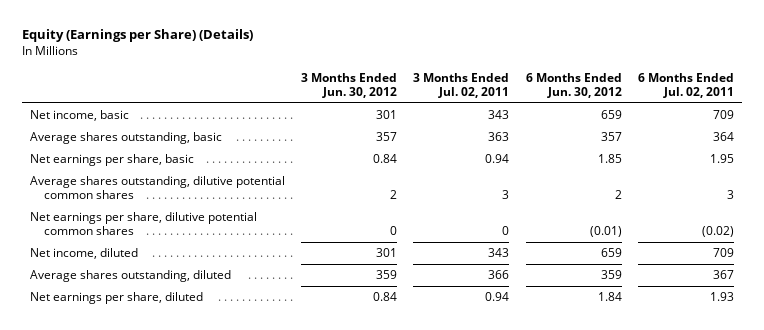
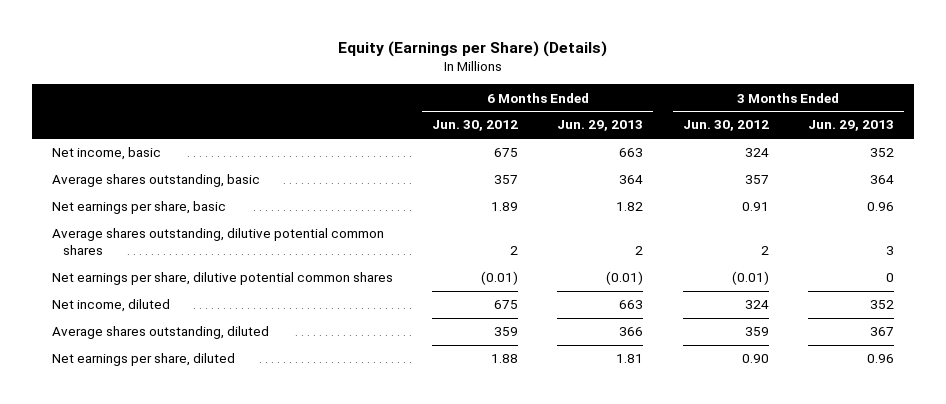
[413,72,510,98] 3 Months Ended Jul. 02, 2011 -> none
[637,72,734,98] 6 Months Ended Jul. 02, 2011 -> none
none -> [557,120,644,132] Jun. 29, 2013
none -> [808,120,895,132] Jun. 29, 2013
[375,110,397,120] 301 -> [744,148,769,158] 324
[600,110,622,120] 659 -> [494,148,519,158] 675
[372,154,397,164] 0.84 -> [741,202,769,212] 0.91
[597,154,622,164] 1.85 -> [491,202,519,212] 1.89
[389,226,397,236] 0 -> [731,271,769,286] (0.01)
[375,248,397,258] 301 -> [744,300,769,310] 324
[600,248,622,258] 659 -> [494,300,519,310] 675
[372,292,397,302] 0.84 -> [741,354,769,364] 0.90
[597,292,622,302] 1.84 -> [491,354,519,364] 1.88

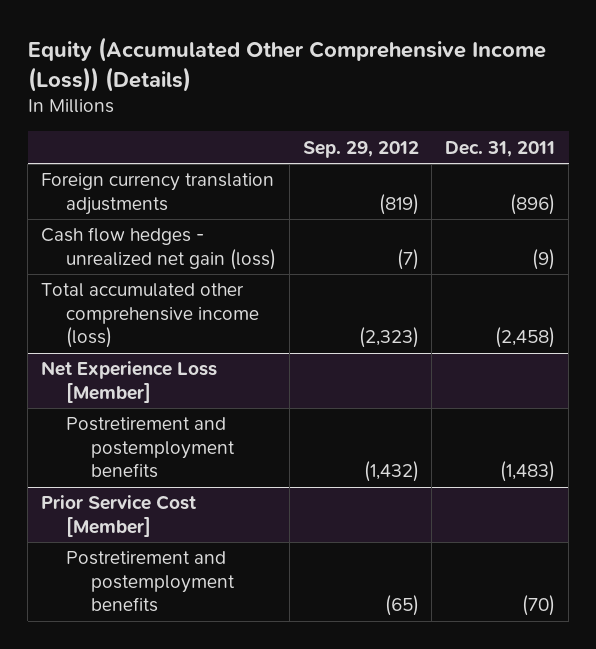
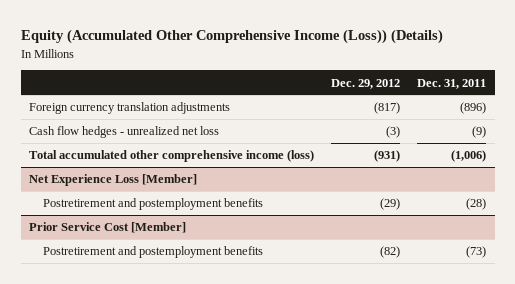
[302,140,419,158] Sep. 29, 2012 -> none
none -> [331,78,401,89] Dec. 29, 2012
[40,227,276,270] Cash flow hedges - unrealized net gain (loss) -> [29,126,220,139] Cash flow hedges - unrealized net loss
[495,327,556,349] (2,458) -> [451,150,487,163] (1,006)
[500,461,556,483] (1,483) -> [466,198,487,211] (28)
[522,595,556,617] (70) -> [466,246,487,259] (73)

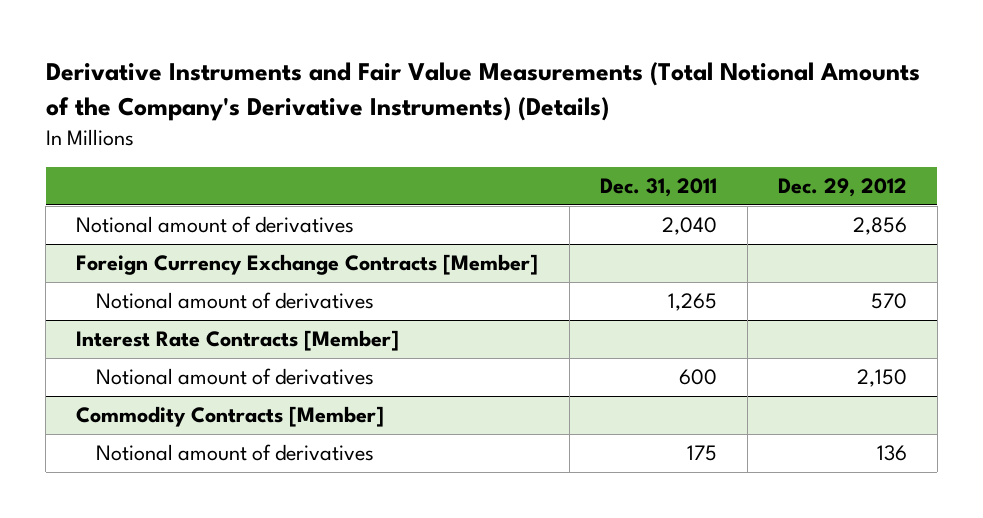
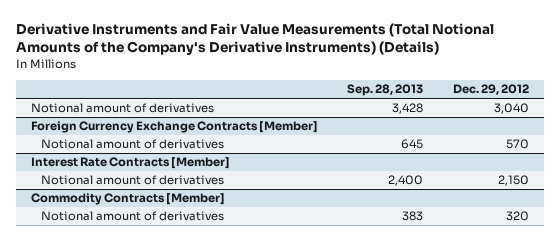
[599,178,717,198] Dec. 31, 2011 -> none
none -> [347,84,424,97] Sep. 28, 2013
[852,217,907,236] 2,856 -> [493,103,529,115] 3,040
[876,445,907,462] 136 -> [505,211,529,222] 320

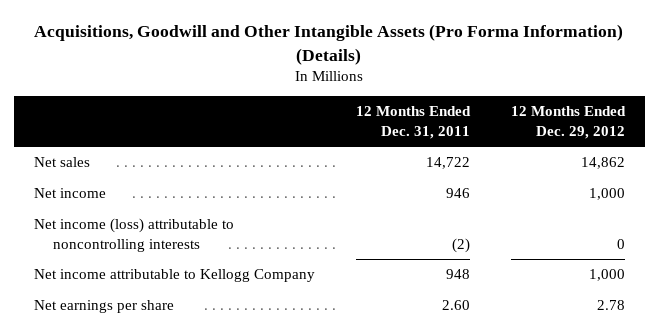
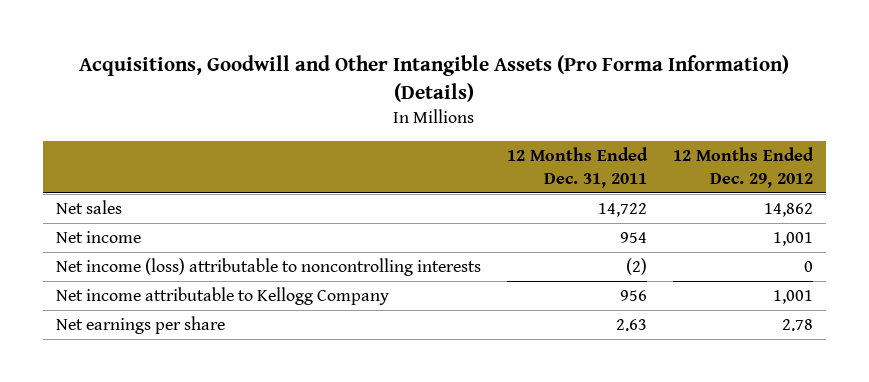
[445,188,470,199] 946 -> [619,232,647,244] 954
[588,188,625,201] 1,000 -> [772,232,813,247] 1,001
[445,269,470,280] 948 -> [619,290,647,302] 956
[588,269,625,282] 1,000 -> [772,290,813,305] 1,001
[441,300,470,311] 2.60 -> [615,319,647,332] 2.63

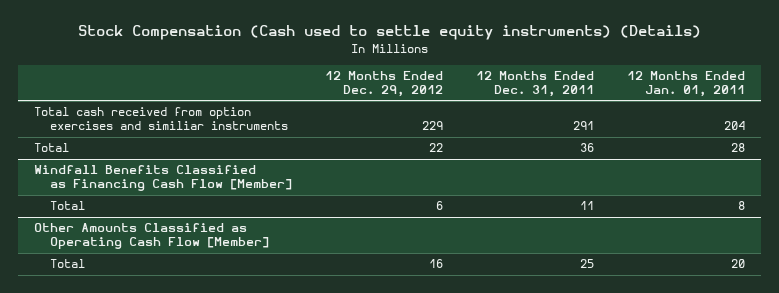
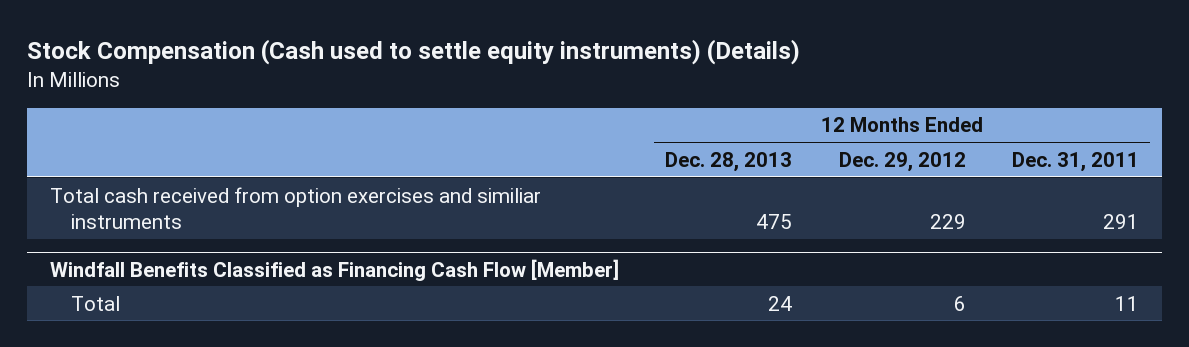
[626,70,745,98] 12 Months Ended Jan. 01, 2011 -> none
none -> [665,151,793,172] Dec. 28, 2013
[34,143,70,153] Total -> none
[34,223,270,250] Other Amounts Classified as Operating Cash Flow [Member] -> none
[50,259,86,269] Total -> none

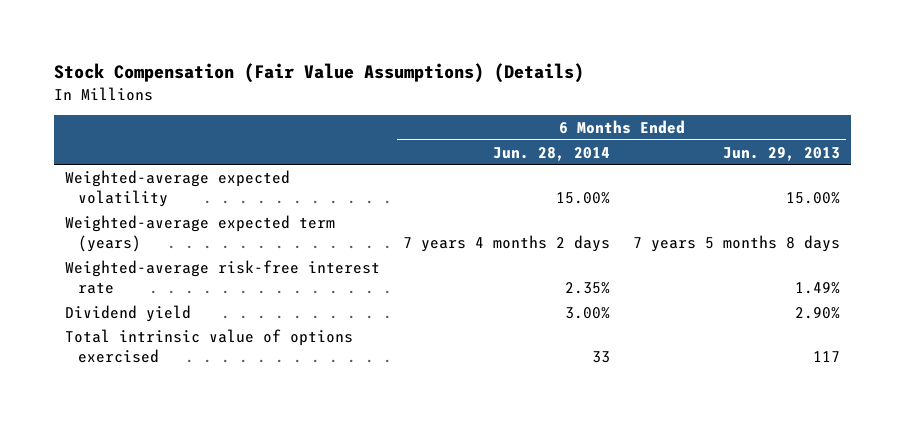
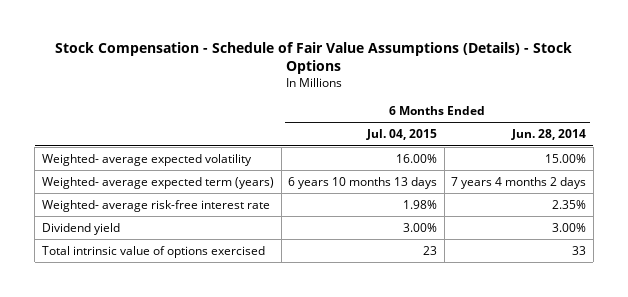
[53,63,584,84] Stock Compensation (Fair Value Assumptions) (Details) -> [55,42,573,75] Stock Compensation - Schedule of Fair Value Assumptions (Details) - Stock Options
[722,146,840,161] Jun. 29, 2013 -> none
none -> [366,129,438,141] Jul. 04, 2015
[65,169,291,207] Weighted-average expected volatility -> [42,153,253,166] Weighted- average expected volatility
[65,214,336,252] Weighted-average expected term (years) -> [42,176,275,189] Weighted- average expected term (years)
[65,259,381,294] Weighted-average risk-free interest rate -> [42,199,271,212] Weighted- average risk-free interest rate

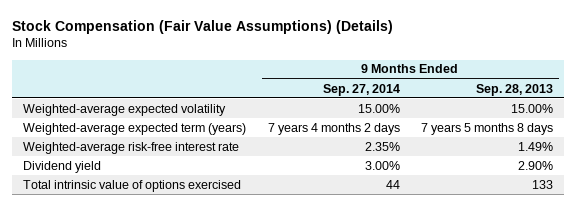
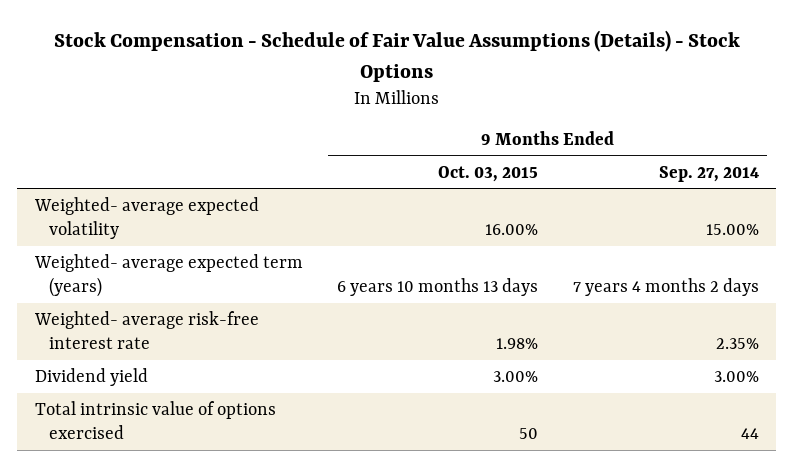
[11,19,393,34] Stock Compensation (Fair Value Assumptions) (Details) -> [53,30,740,82] Stock Compensation - Schedule of Fair Value Assumptions (Details) - Stock Options
[476,83,554,96] Sep. 28, 2013 -> none
none -> [438,165,539,182] Oct. 03, 2015
[22,103,226,116] Weighted-average expected volatility -> [33,196,259,240] Weighted- average expected volatility
[22,122,246,135] Weighted-average expected term (years) -> [33,253,303,298] Weighted- average expected term (years)
[22,141,239,154] Weighted-average risk-free interest rate -> [33,310,259,350] Weighted- average risk-free interest rate

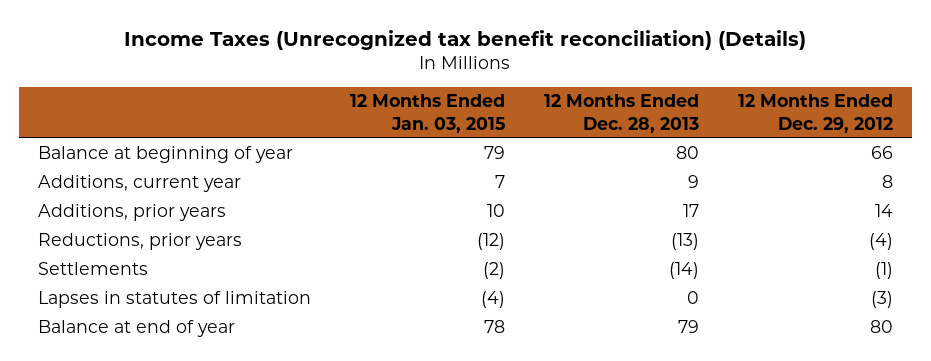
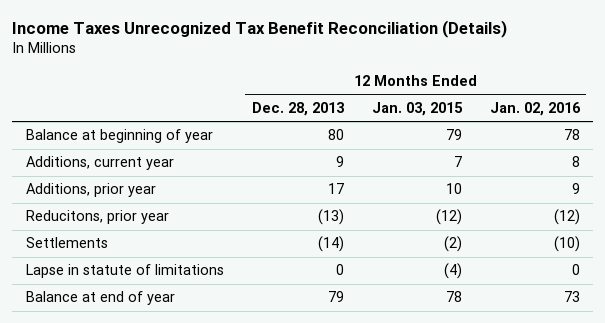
[124,29,807,50] Income Taxes (Unrecognized tax benefit reconciliation) (Details) -> [11,20,507,39] Income Taxes Unrecognized Tax Benefit Reconciliation (Details)
[737,94,893,133] 12 Months Ended Dec. 29, 2012 -> none
none -> [489,101,581,116] Jan. 02, 2016
[38,204,227,222] Additions, prior years -> [25,183,156,198] Additions, prior year
[38,233,243,251] Reductions, prior years -> [25,210,169,225] Reducitons, prior year
[38,291,312,309] Lapses in statutes of limitation -> [25,264,224,279] Lapse in statute of limitations

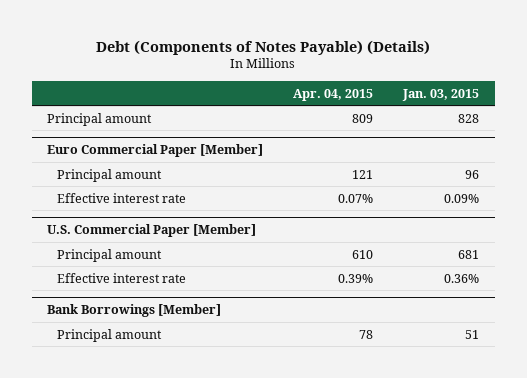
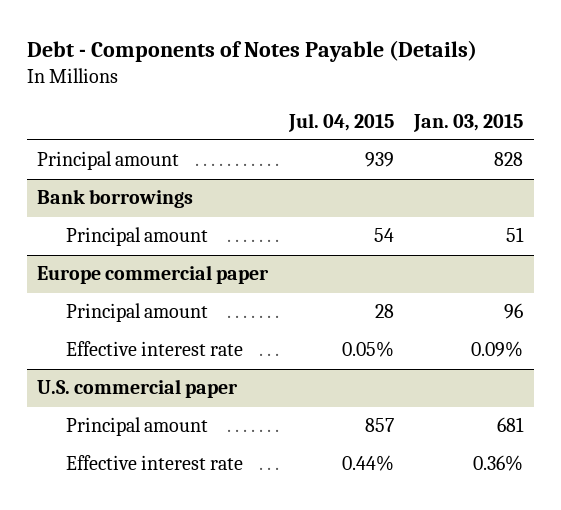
[96,39,431,55] Debt (Components of Notes Payable) (Details) -> [27,40,478,63] Debt - Components of Notes Payable (Details)
[293,88,374,101] Apr. 04, 2015 -> none
none -> [287,112,394,132] Jul. 04, 2015
none -> [37,189,194,209] Bank borrowings
none -> [66,227,209,247] Principal amount
[47,144,264,158] Euro Commercial Paper [Member] -> [37,265,270,285] Europe commercial paper
[47,224,257,238] U.S. Commercial Paper [Member] -> [37,379,239,399] U.S. commercial paper
[47,304,222,318] Bank Borrowings [Member] -> none
[56,328,162,342] Principal amount -> none

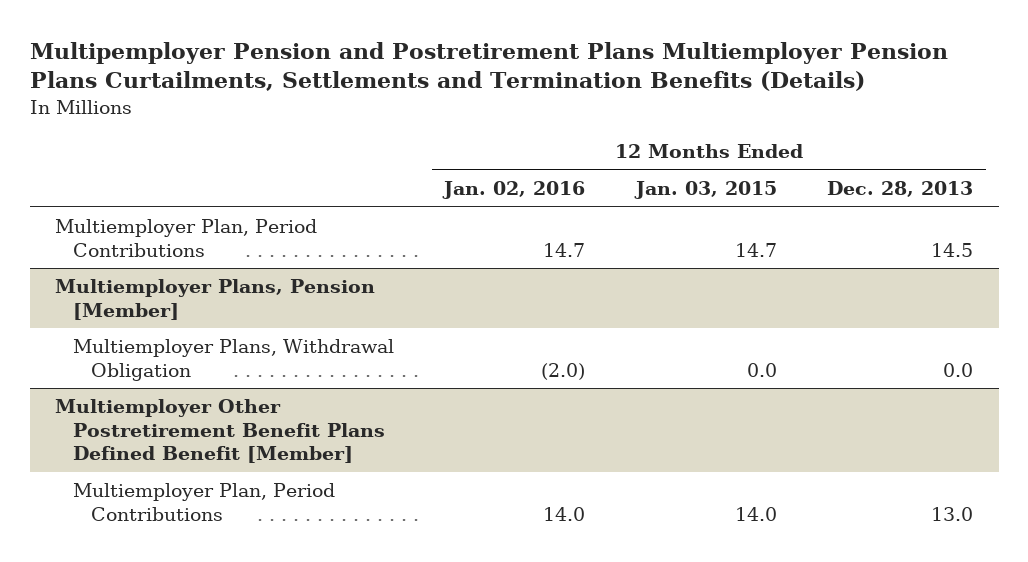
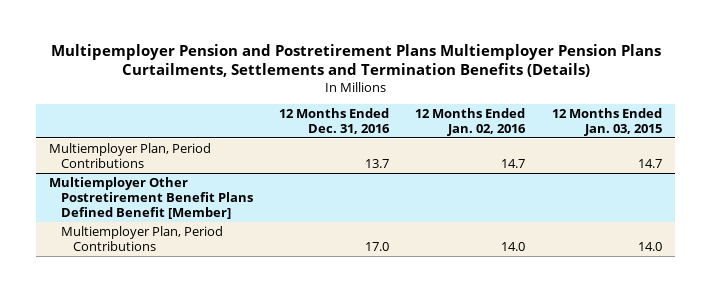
[827,180,974,197] Dec. 28, 2013 -> none
none -> [279,108,391,135] 12 Months Ended Dec. 31, 2016
[54,279,375,320] Multiemployer Plans, Pension [Member] -> none
[73,339,395,381] Multiemployer Plans, Withdrawal Obligation -> none

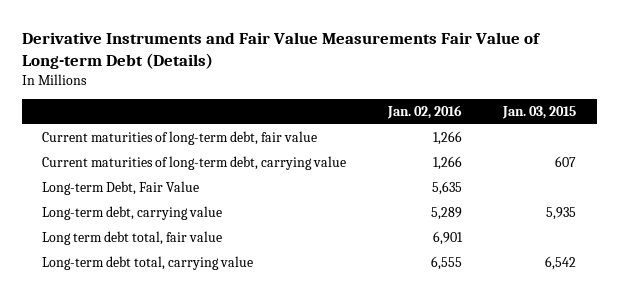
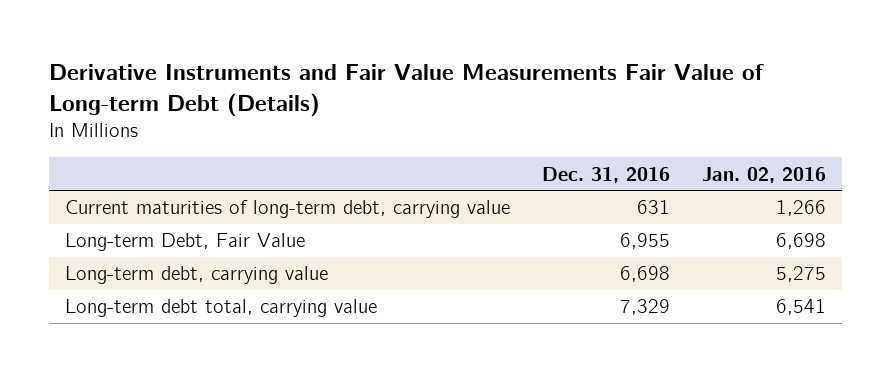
[502,106,577,120] Jan. 03, 2015 -> none
none -> [542,166,671,183] Dec. 31, 2016
[42,131,318,146] Current maturities of long-term debt, fair value -> none
[42,231,223,246] Long term debt total, fair value -> none
[431,181,462,196] 5,635 -> [776,233,827,250] 6,698
[430,207,462,221] 5,289 -> [776,266,827,283] 5,275
[430,256,462,271] 6,555 -> [776,299,827,316] 6,541

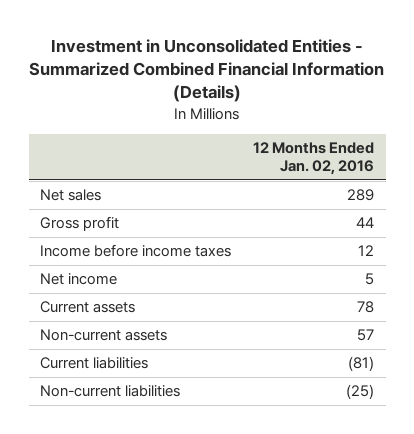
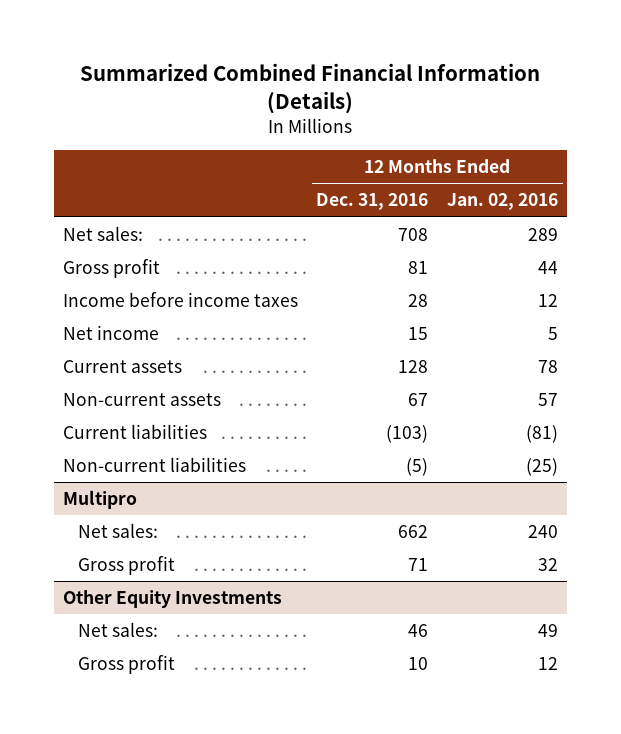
[29,38,385,103] Investment in Unconsolidated Entities - Summarized Combined Financial Information (Details) -> [80,63,541,114] Summarized Combined Financial Information (Details)
none -> [316,193,429,211] Dec. 31, 2016
[39,189,101,202] Net sales -> [62,226,143,242] Net sales:
none -> [62,490,137,510] Multipro
none -> [77,523,158,539] Net sales:
none -> [77,556,175,576] Gross profit
none -> [62,590,282,609] Other Equity Investments
none -> [77,622,158,638] Net sales:
none -> [77,655,175,675] Gross profit

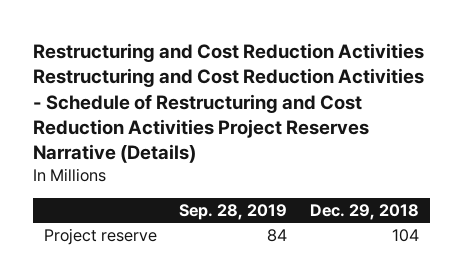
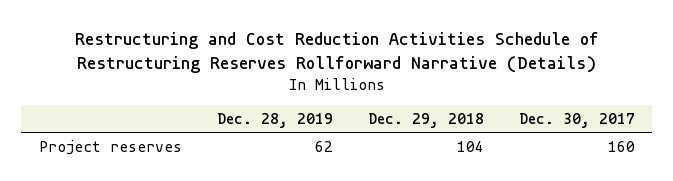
[32,43,424,164] Restructuring and Cost Reduction Activities Restructuring and Cost Reduction Activities - Schedule of Restructuring and Cost Reduction Activities Project Reserves Narrative (Details) -> [74,31,599,73] Restructuring and Cost Reduction Activities Schedule of Restructuring Reserves Rollforward Narrative (Details)
[179,203,288,220] Sep. 28, 2019 -> none
none -> [216,112,333,128] Dec. 28, 2019
none -> [518,112,635,128] Dec. 30, 2017
[43,228,157,246] Project reserve -> [38,139,182,155] Project reserves

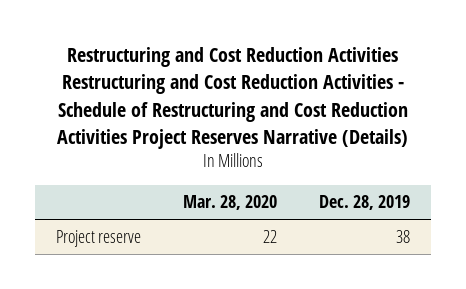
[74,31,599,73] Restructuring and Cost Reduction Activities Schedule of Restructuring Reserves Rollforward Narrative (Details) -> [57,47,409,149] Restructuring and Cost Reduction Activities Restructuring and Cost Reduction Activities - Schedule of Restructuring and Cost Reduction Activities Project Reserves Narrative (Details)
[367,112,484,128] Dec. 29, 2018 -> none
[518,112,635,128] Dec. 30, 2017 -> none
none -> [183,195,278,211] Mar. 28, 2020
[38,139,182,155] Project reserves -> [56,230,142,248] Project reserve
[314,140,333,152] 62 -> [396,230,411,244] 38

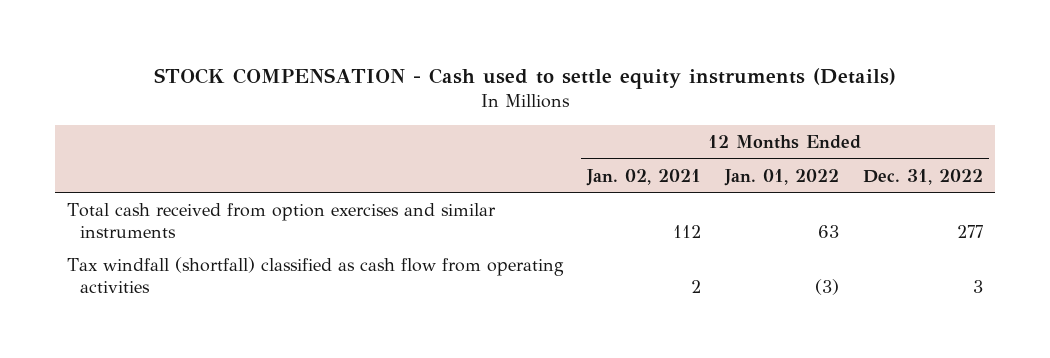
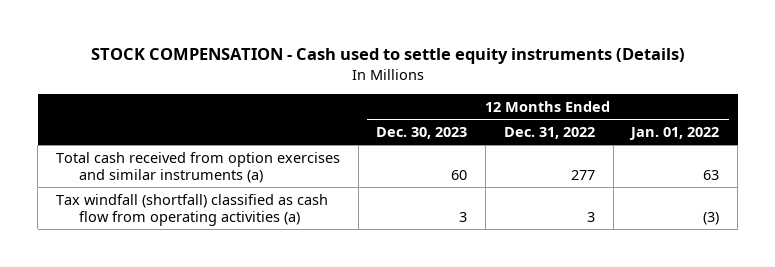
[586,168,702,186] Jan. 02, 2021 -> none
none -> [376,127,468,140] Dec. 30, 2023
[67,202,497,238] Total cash received from option exercises and similar instruments -> [56,151,341,184] Total cash received from option exercises and similar instruments (a)
[67,256,565,293] Tax windfall (shortfall) classified as cash flow from operating activities -> [56,193,329,227] Tax windfall (shortfall) classified as cash flow from operating activities (a)

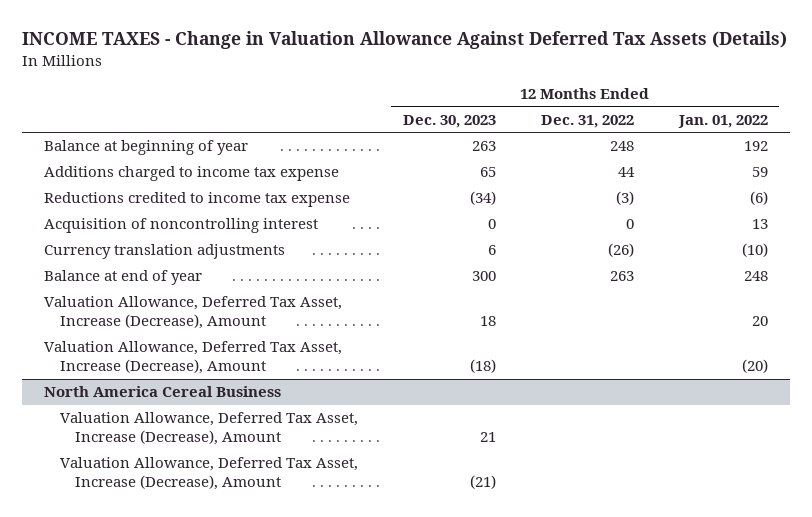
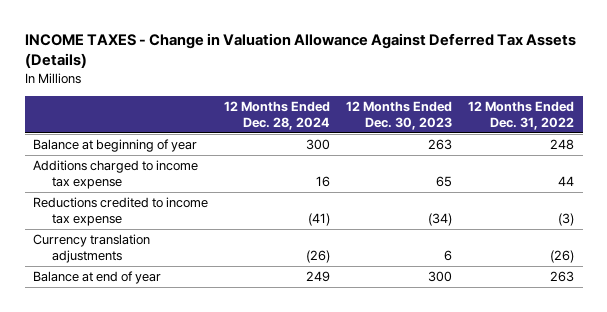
[677,114,768,128] Jan. 01, 2022 -> none
none -> [224,100,331,130] 12 Months Ended Dec. 28, 2024
[44,218,319,234] Acquisition of noncontrolling interest -> none
[44,296,343,330] Valuation Allowance, Deferred Tax Asset, Increase (Decrease), Amount -> none
[44,341,343,375] Valuation Allowance, Deferred Tax Asset, Increase (Decrease), Amount -> none
[44,386,282,398] North America Cereal Business -> none
[59,412,358,446] Valuation Allowance, Deferred Tax Asset, Increase (Decrease), Amount -> none
[59,457,358,491] Valuation Allowance, Deferred Tax Asset, Increase (Decrease), Amount -> none

